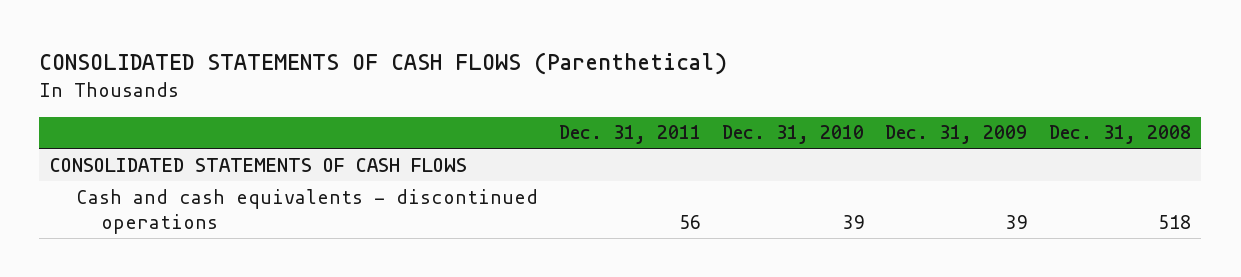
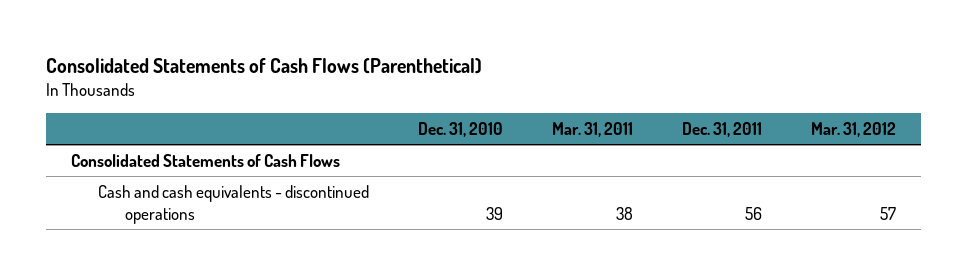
[39,52,728,76] CONSOLIDATED STATEMENTS OF CASH FLOWS (Parenthetical) -> [46,57,483,74] Consolidated Statements of Cash Flows (Parenthetical)
[885,125,1028,145] Dec. 31, 2009 -> none
[1048,125,1191,145] Dec. 31, 2008 -> none
none -> [552,121,634,137] Mar. 31, 2011
none -> [811,121,897,137] Mar. 31, 2012
[50,157,468,172] CONSOLIDATED STATEMENTS OF CASH FLOWS -> [70,153,340,167] Consolidated Statements of Cash Flows

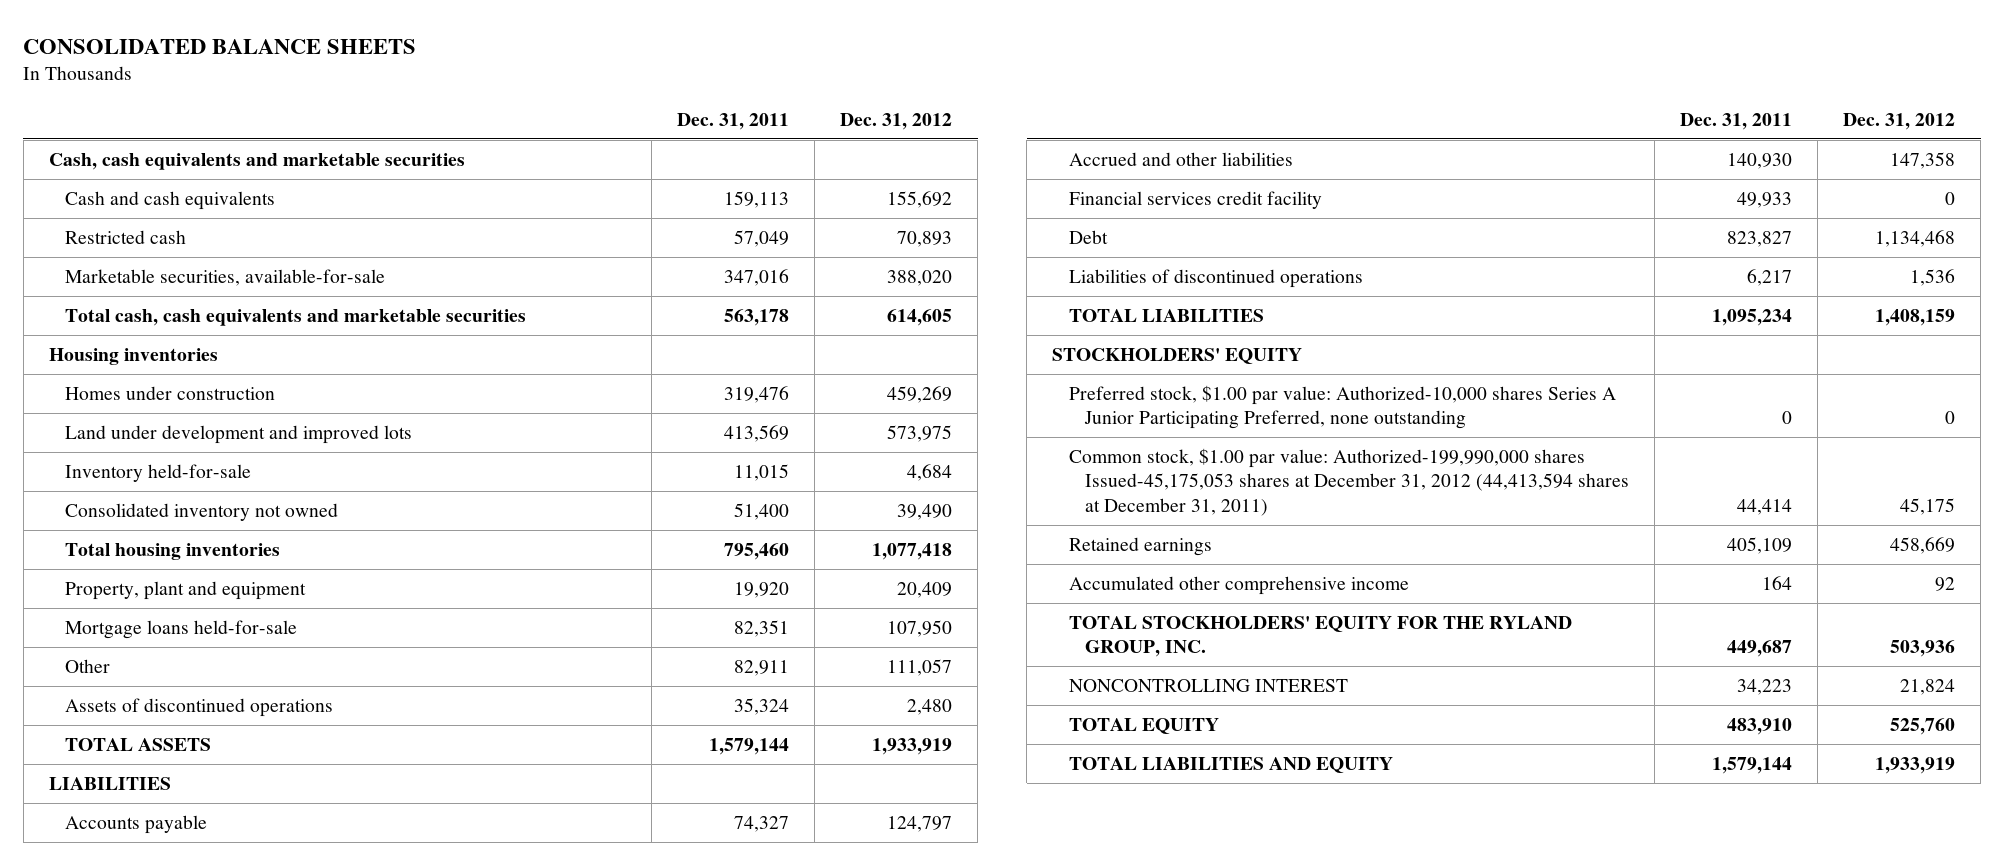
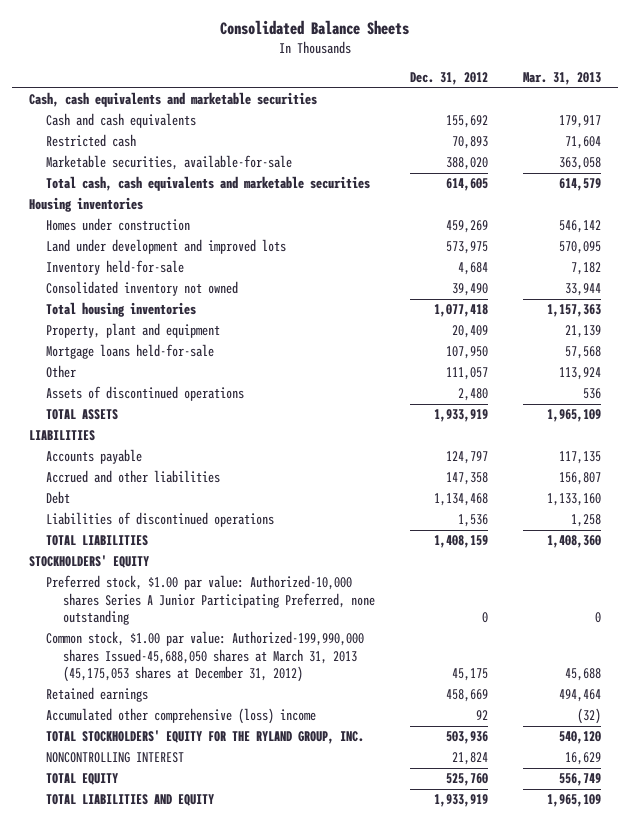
[23,38,417,54] CONSOLIDATED BALANCE SHEETS -> [219,19,409,35] Consolidated Balance Sheets
[676,112,789,130] Dec. 31, 2011 -> none
none -> [522,72,601,86] Mar. 31, 2013
[1068,190,1322,209] Financial services credit facility -> none
[1068,447,1630,516] Common stock, $1.00 par value: Authorized-199,990,000 shares Issued-45,175,053 shares at December 31, 2012 (44,413,594 shares at December 31, 2011) -> [45,631,364,683] Common stock, $1.00 par value: Authorized-199,990,000 shares Issued-45,688,050 shares at March 31, 2013 (45,175,053 shares at December 31, 2012)
[1068,575,1409,595] Accumulated other comprehensive income -> [45,708,316,725] Accumulated other comprehensive (loss) income

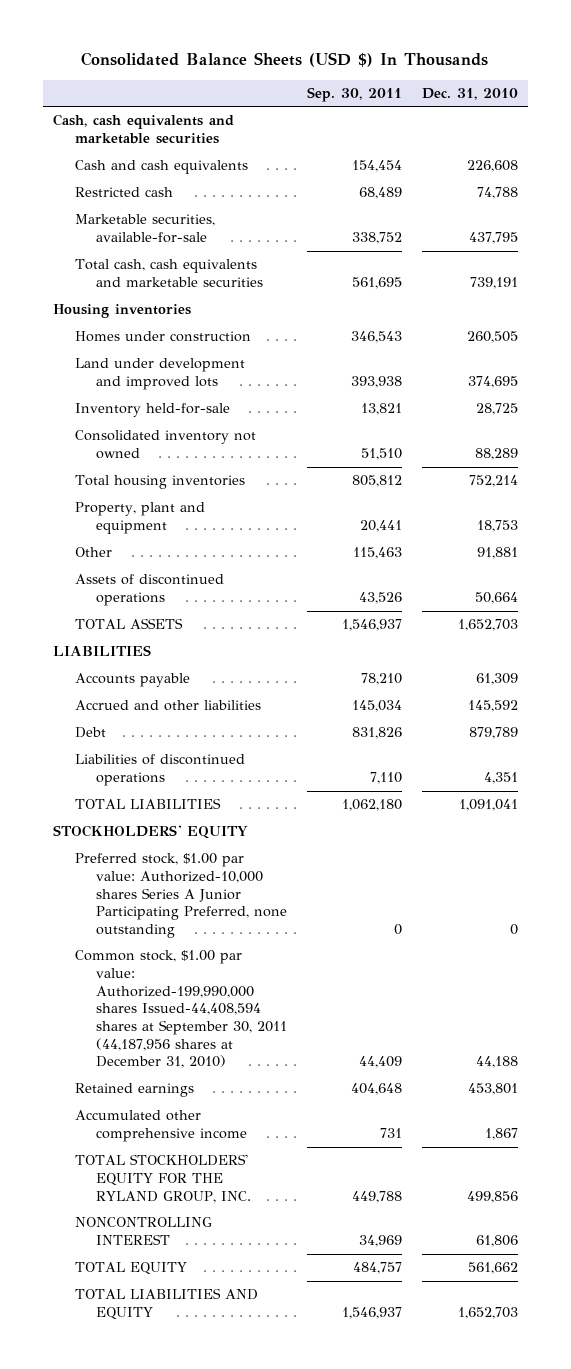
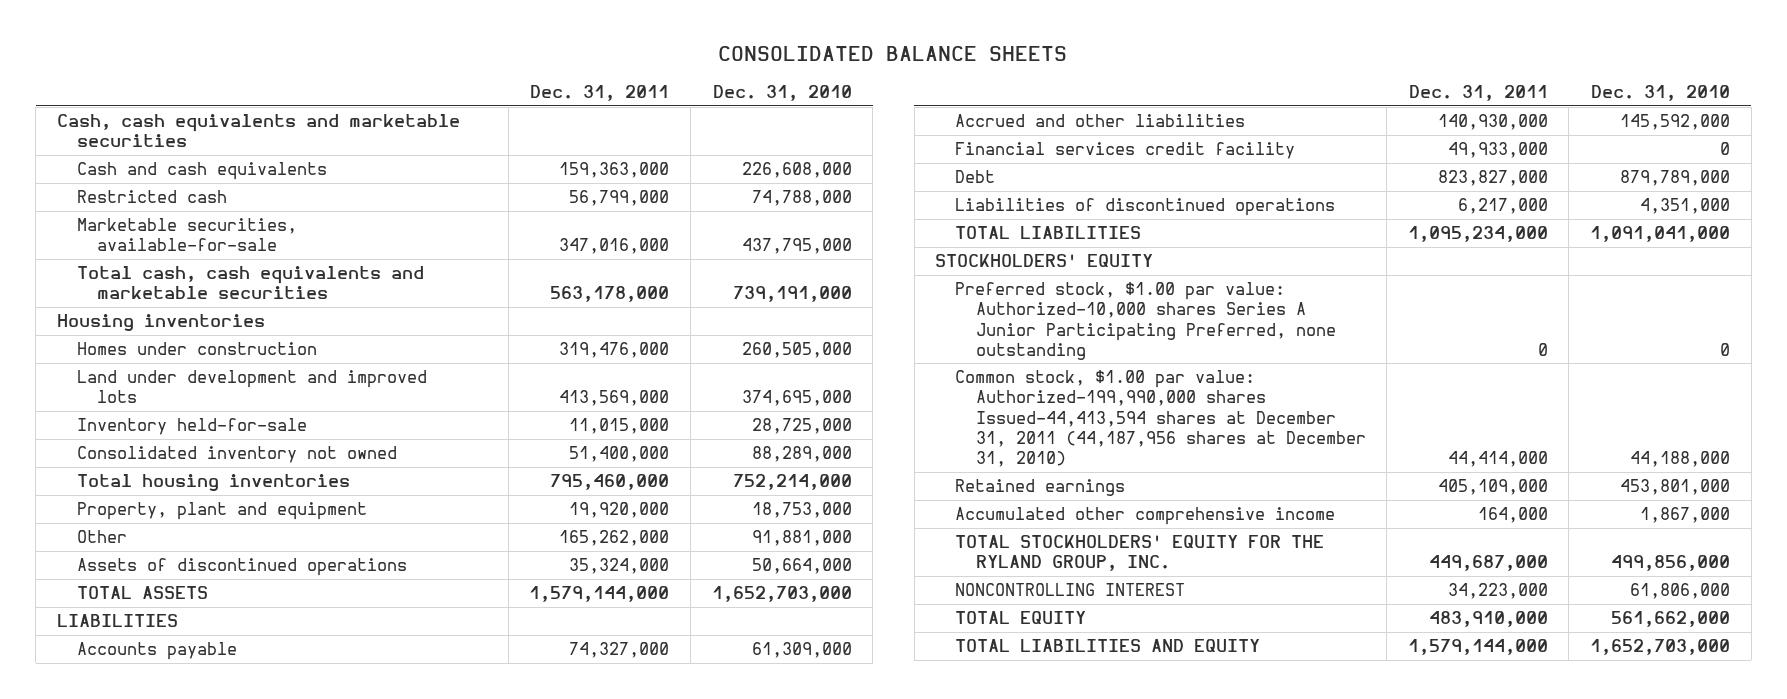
[81,52,489,68] Consolidated Balance Sheets (USD $) In Thousands -> [718,46,1068,62] CONSOLIDATED BALANCE SHEETS
[307,86,403,102] Sep. 30, 2011 -> none
none -> [530,85,670,102] Dec. 31, 2011
[466,160,518,173] 226,608 -> [741,162,852,179] 226,608,000
[476,187,518,200] 74,788 -> [751,190,852,207] 74,788,000
[468,232,518,245] 437,795 -> [741,238,852,255] 437,795,000
[469,277,518,290] 739,191 -> [732,286,852,303] 739,191,000
[466,331,518,344] 260,505 -> [741,342,852,359] 260,505,000
[467,376,518,389] 374,695 -> [741,390,852,407] 374,695,000
[475,403,518,416] 28,725 -> [751,418,852,435] 28,725,000
[474,448,518,461] 88,289 -> [751,446,852,463] 88,289,000
[468,475,518,488] 752,214 -> [732,474,852,491] 752,214,000
[476,520,518,533] 18,753 -> [751,502,852,519] 18,753,000
[476,547,518,560] 91,881 -> [751,530,852,547] 91,881,000
[474,592,518,605] 50,664 -> [751,558,852,575] 50,664,000
[457,619,518,632] 1,652,703 -> [711,586,852,603] 1,652,703,000
[475,673,518,686] 61,309 -> [751,642,852,659] 61,309,000
[467,700,518,713] 145,592 -> [1620,114,1731,131] 145,592,000
none -> [955,142,1296,160] Financial services credit facility
[468,727,518,740] 879,789 -> [1620,170,1731,187] 879,789,000
[483,772,518,785] 4,351 -> [1640,198,1731,215] 4,351,000
[458,799,518,812] 1,091,041 -> [1590,226,1731,243] 1,091,041,000
[74,950,288,1069] Common stock, $1.00 par value: Authorized-199,990,000 shares Issued-44,408,594 shares at September 30, 2011 (44,187,956 shares at December 31, 2010) -> [955,370,1366,468] Common stock, $1.00 par value: Authorized-199,990,000 shares Issued-44,413,594 shares at December 31, 2011 (44,187,956 shares at December 31, 2010)
[475,1056,518,1069] 44,188 -> [1630,451,1731,468] 44,188,000
[467,1083,518,1096] 453,801 -> [1620,479,1731,496] 453,801,000
[484,1128,518,1141] 1,867 -> [1640,507,1731,524] 1,867,000
[466,1190,518,1203] 499,856 -> [1611,555,1731,572] 499,856,000
[475,1235,518,1248] 61,806 -> [1630,583,1731,600] 61,806,000
[467,1262,518,1275] 561,662 -> [1611,611,1731,628] 561,662,000
[457,1307,518,1320] 1,652,703 -> [1590,639,1731,656] 1,652,703,000

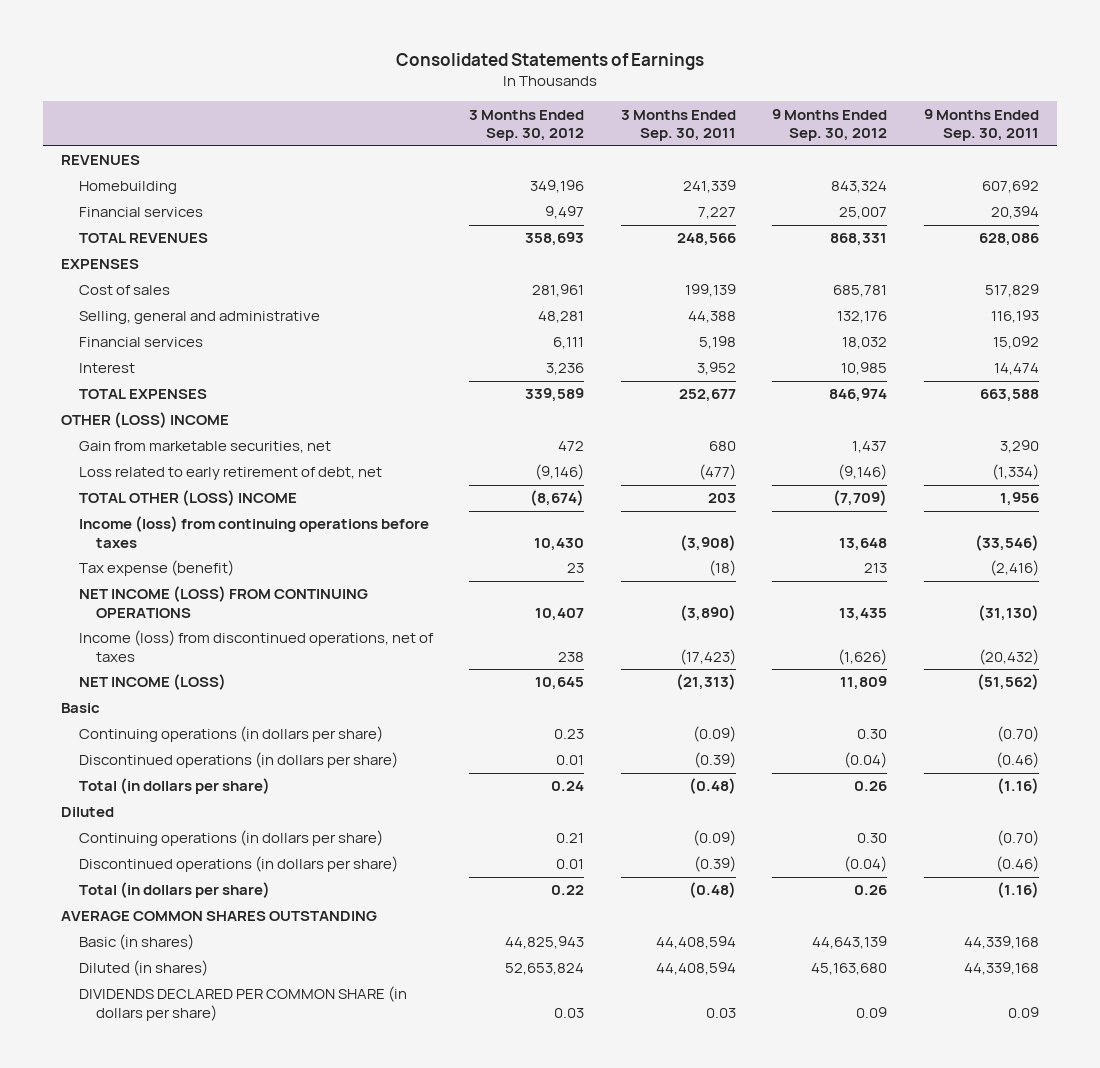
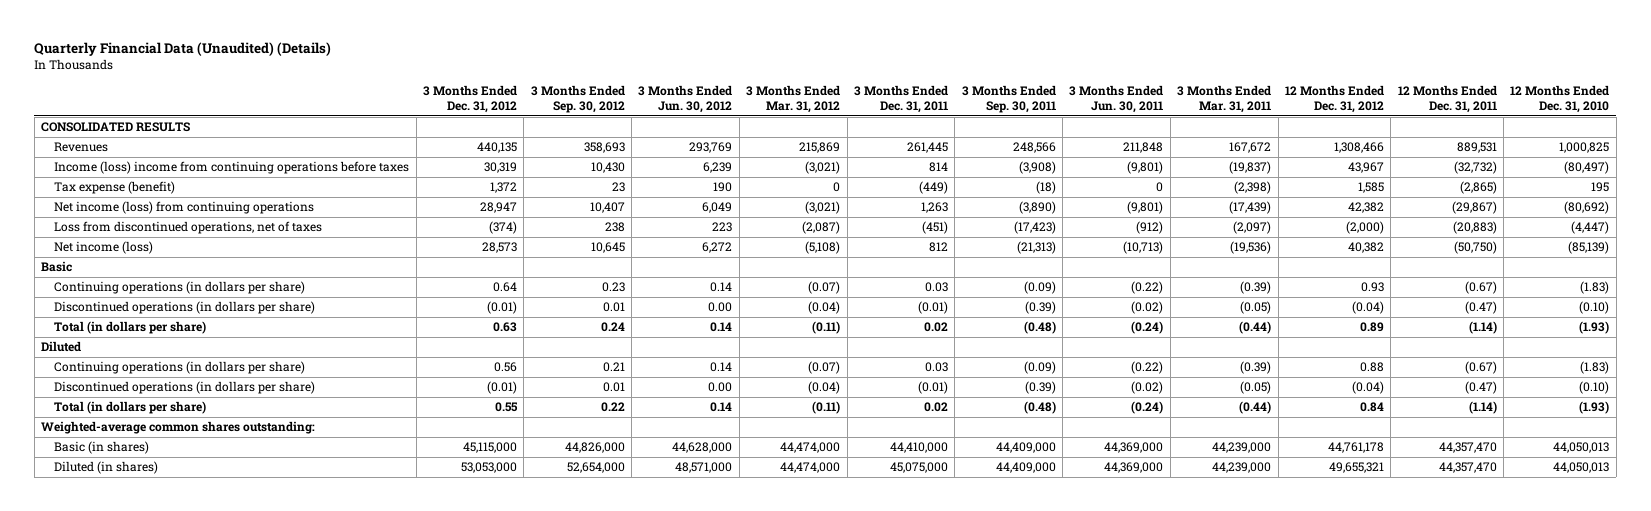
[395,53,704,71] Consolidated Statements of Earnings -> [34,41,332,56] Quarterly Financial Data (Unaudited) (Details)
[772,108,888,141] 9 Months Ended Sep. 30, 2012 -> none
[923,108,1039,141] 9 Months Ended Sep. 30, 2011 -> none
none -> [422,84,517,114] 3 Months Ended Dec. 31, 2012
none -> [638,84,733,114] 3 Months Ended Jun. 30, 2012
none -> [746,84,841,114] 3 Months Ended Mar. 31, 2012
none -> [853,84,948,114] 3 Months Ended Dec. 31, 2011
none -> [1069,84,1164,114] 3 Months Ended Jun. 30, 2011
none -> [1177,84,1272,114] 3 Months Ended Mar. 31, 2011
none -> [1284,84,1384,114] 12 Months Ended Dec. 31, 2012
none -> [1397,84,1497,114] 12 Months Ended Dec. 31, 2011
none -> [1510,84,1610,114] 12 Months Ended Dec. 31, 2010
[61,155,141,166] REVENUES -> none
[78,181,177,195] Homebuilding -> none
[78,207,203,218] Financial services -> none
[61,259,140,270] EXPENSES -> none
[78,285,170,296] Cost of sales -> none
[78,311,320,325] Selling, general and administrative -> none
[78,337,203,348] Financial services -> none
[78,363,135,374] Interest -> none
[78,389,207,400] TOTAL EXPENSES -> none
[61,412,230,429] OTHER (LOSS) INCOME -> none
[78,441,331,454] Gain from marketable securities, net -> none
[78,467,382,481] Loss related to early retirement of debt, net -> none
[78,490,297,507] TOTAL OTHER (LOSS) INCOME -> none
none -> [41,122,191,133] CONSOLIDATED RESULTS
[78,233,208,244] TOTAL REVENUES -> [54,142,109,153] Revenues
[78,516,429,548] Income (loss) from continuing operations before taxes -> [54,161,410,175] Income (loss) income from continuing operations before taxes
[78,586,368,618] NET INCOME (LOSS) FROM CONTINUING OPERATIONS -> [54,201,315,215] Net income (loss) from continuing operations
[78,630,434,662] Income (loss) from discontinued operations, net of taxes -> [54,221,323,235] Loss from discontinued operations, net of taxes
[78,674,226,691] NET INCOME (LOSS) -> [54,241,154,255] Net income (loss)
[78,986,407,1021] DIVIDENDS DECLARED PER COMMON SHARE (in dollars per share) -> none
[61,911,378,922] AVERAGE COMMON SHARES OUTSTANDING -> [41,421,316,435] Weighted-average common shares outstanding:
[505,936,585,950] 44,825,943 -> [564,442,625,454] 44,826,000
[655,936,736,950] 44,408,594 -> [995,442,1056,454] 44,409,000
[505,963,585,976] 52,653,824 -> [566,462,625,474] 52,654,000
[655,962,736,976] 44,408,594 -> [995,462,1056,474] 44,409,000

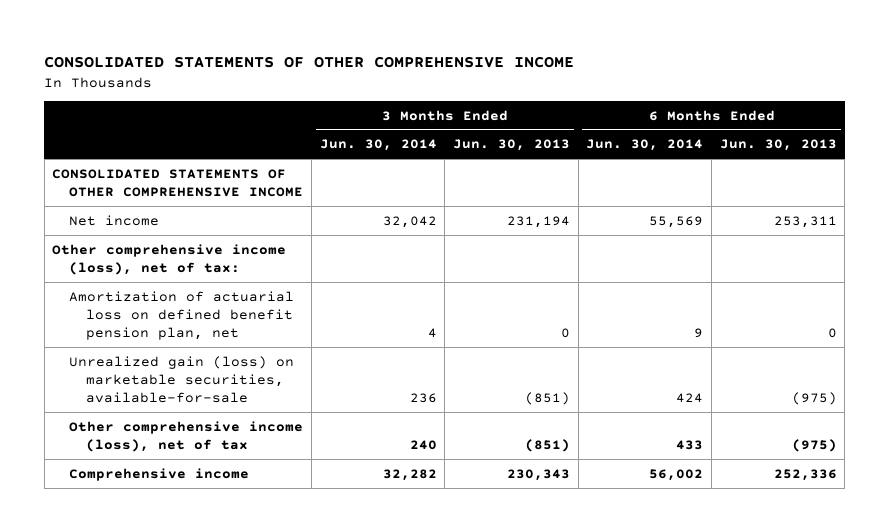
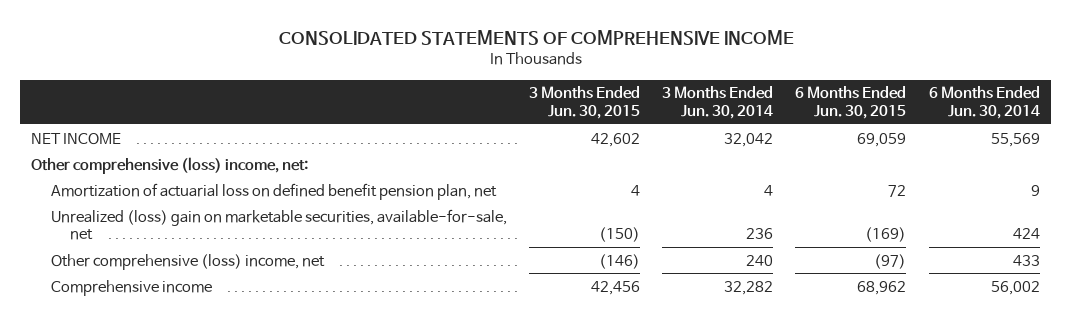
[44,55,575,68] CONSOLIDATED STATEMENTS OF OTHER COMPREHENSIVE INCOME -> [278,29,794,45] CONSOLIDATED STATEMENTS OF COMPREHENSIVE INCOME
[452,139,570,152] Jun. 30, 2013 -> none
[719,139,837,152] Jun. 30, 2013 -> none
none -> [528,86,640,120] 3 Months Ended Jun. 30, 2015
none -> [795,86,907,120] 6 Months Ended Jun. 30, 2015
[52,168,304,197] CONSOLIDATED STATEMENTS OF OTHER COMPREHENSIVE INCOME -> none
[69,214,160,226] Net income -> [31,132,122,145] NET INCOME
[52,243,287,275] Other comprehensive income (loss), net of tax: -> [31,156,309,174] Other comprehensive (loss) income, net:
[69,355,295,404] Unrealized gain (loss) on marketable securities, available-for-sale -> [50,208,507,241] Unrealized (loss) gain on marketable securities, available-for-sale, net
[69,420,304,452] Other comprehensive income (loss), net of tax -> [50,253,325,270] Other comprehensive (loss) income, net

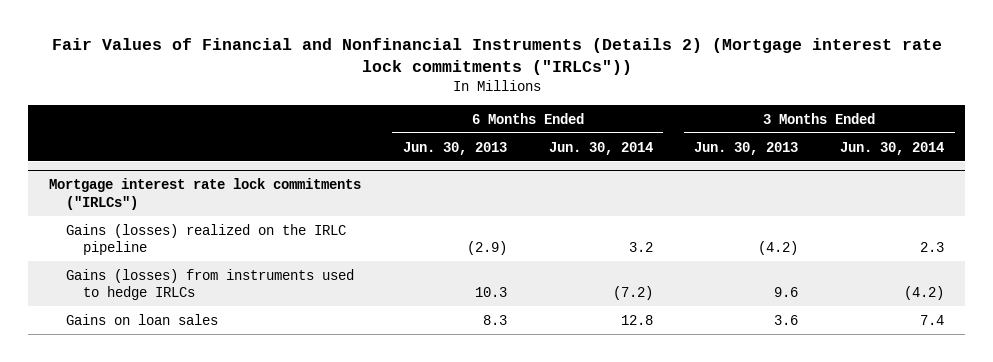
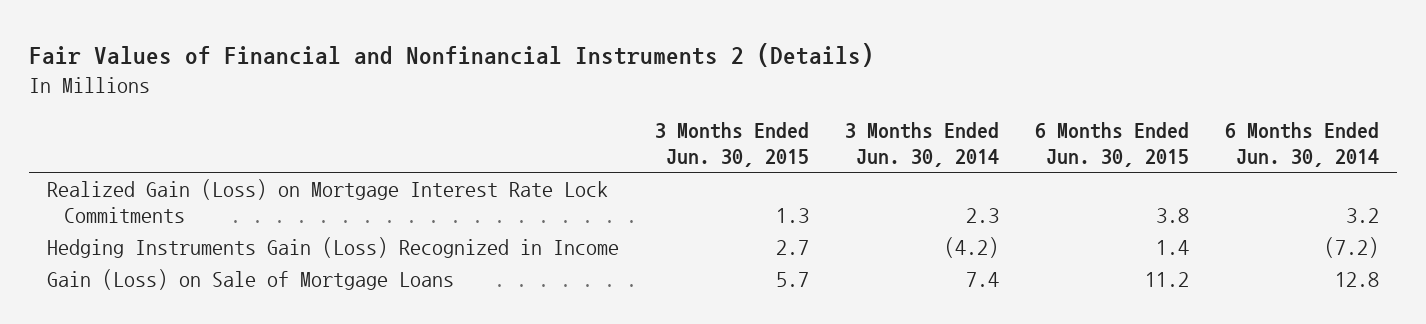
[51,37,942,75] Fair Values of Financial and Nonfinancial Instruments (Details 2) (Mortgage interest rate lock commitments ("IRLCs")) -> [28,42,874,67] Fair Values of Financial and Nonfinancial Instruments 2 (Details)
[402,141,507,155] Jun. 30, 2013 -> none
[694,141,799,155] Jun. 30, 2013 -> none
none -> [654,122,809,168] 3 Months Ended Jun. 30, 2015
none -> [1034,122,1189,168] 6 Months Ended Jun. 30, 2015
[48,178,361,210] Mortgage interest rate lock commitments ("IRLCs") -> none
[65,223,346,255] Gains (losses) realized on the IRLC pipeline -> [46,179,608,224] Realized Gain (Loss) on Mortgage Interest Rate Lock Commitments
[65,268,354,300] Gains (losses) from instruments used to hedge IRLCs -> [46,237,619,259] Hedging Instruments Gain (Loss) Recognized in Income
[65,313,218,325] Gains on loan sales -> [46,269,454,291] Gain (Loss) on Sale of Mortgage Loans

